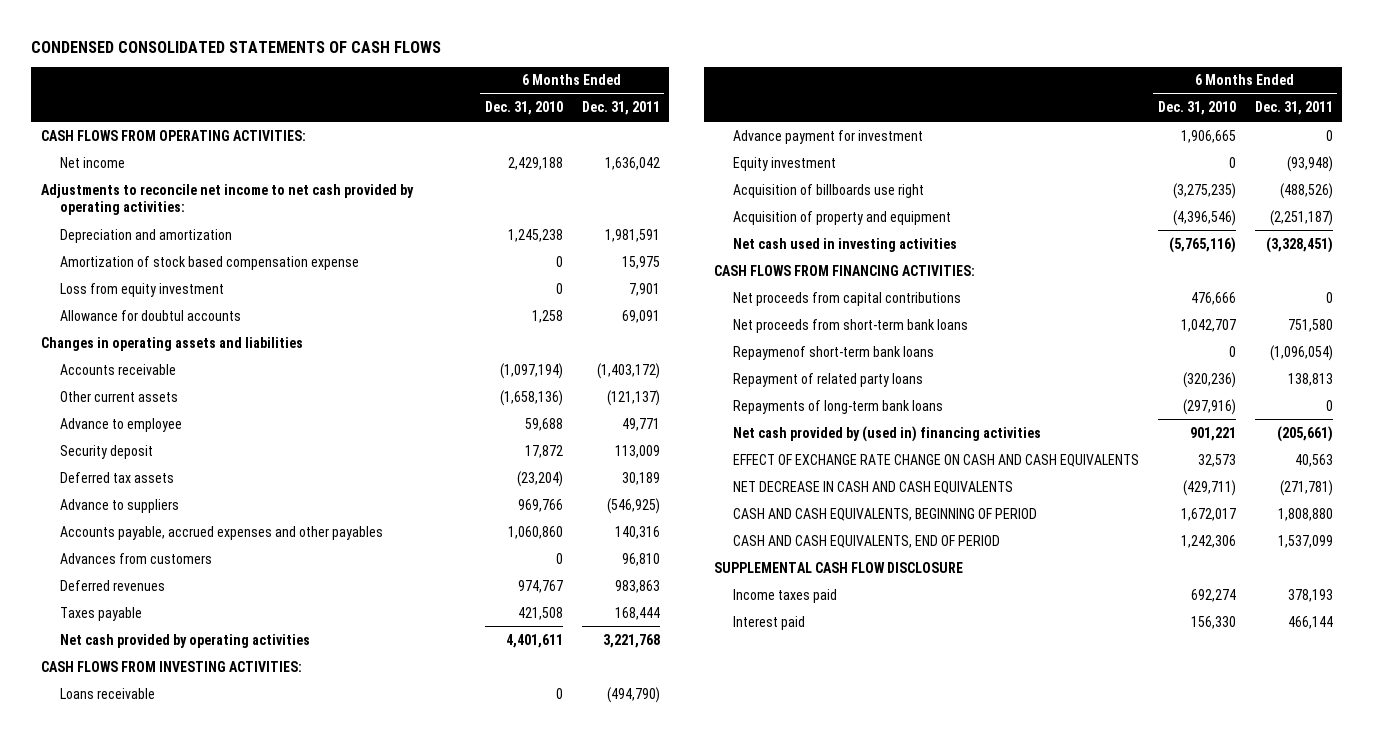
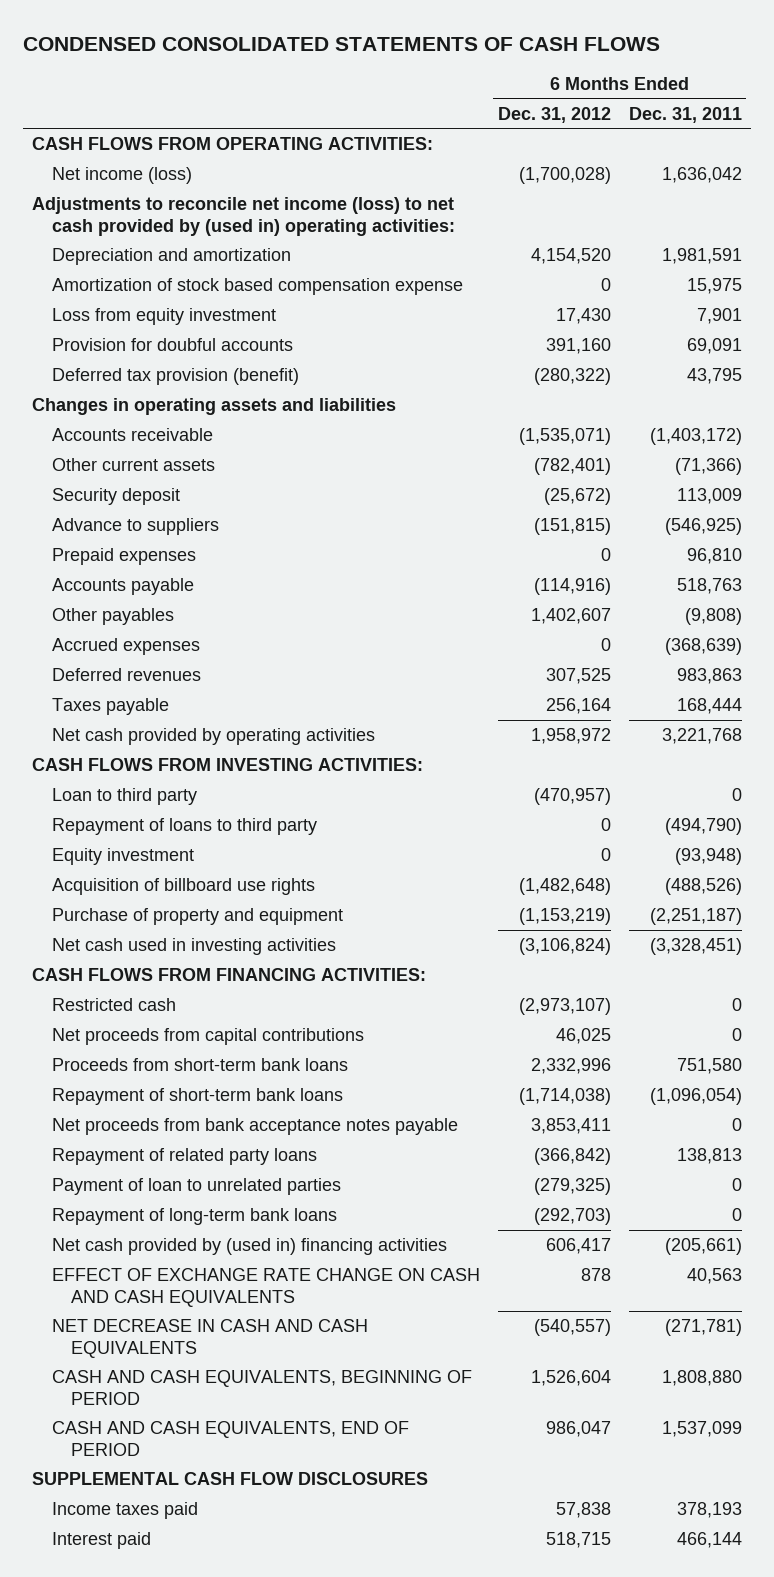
[484,101,563,116] Dec. 31, 2010 -> none
none -> [497,106,611,123] Dec. 31, 2012
[59,156,125,168] Net income -> [51,167,192,185] Net income (loss)
[40,183,414,216] Adjustments to reconcile net income to net cash provided by operating activities: -> [31,197,455,236] Adjustments to reconcile net income (loss) to net cash provided by (used in) operating activities:
[59,309,241,321] Allowance for doubtul accounts -> [51,338,293,352] Provision for doubful accounts
none -> [51,368,299,386] Deferred tax provision (benefit)
[59,417,182,432] Advance to employee -> none
[606,389,660,406] (121,137) -> [674,458,742,476] (71,366)
[59,471,174,483] Deferred tax assets -> none
[59,525,383,540] Accounts payable, accrued expenses and other payables -> none
[59,552,212,564] Advances from customers -> [51,548,196,566] Prepaid expenses
none -> [51,578,194,596] Accounts payable
none -> [51,608,174,626] Other payables
none -> [51,638,200,656] Accrued expenses
[732,129,923,144] Advance payment for investment -> none
[59,687,155,699] Loans receivable -> [51,788,197,806] Loan to third party
[606,686,660,703] (494,790) -> [731,788,742,802] 0
none -> [51,818,317,836] Repayment of loans to third party
[732,183,924,198] Acquisition of billboards use right -> [51,878,315,896] Acquisition of billboard use rights
[732,210,951,225] Acquisition of property and equipment -> [51,908,343,926] Purchase of property and equipment
none -> [51,998,176,1012] Restricted cash
[732,318,968,333] Net proceeds from short-term bank loans -> [51,1058,348,1072] Proceeds from short-term bank loans
[732,345,934,360] Repaymenof short-term bank loans -> [51,1088,343,1106] Repayment of short-term bank loans
none -> [51,1118,458,1136] Net proceeds from bank acceptance notes payable
none -> [51,1178,341,1196] Payment of loan to unrelated parties
[732,399,943,414] Repayments of long-term bank loans -> [51,1208,337,1226] Repayment of long-term bank loans
[713,561,963,573] SUPPLEMENTAL CASH FLOW DISCLOSURE -> [31,1472,428,1486] SUPPLEMENTAL CASH FLOW DISCLOSURES

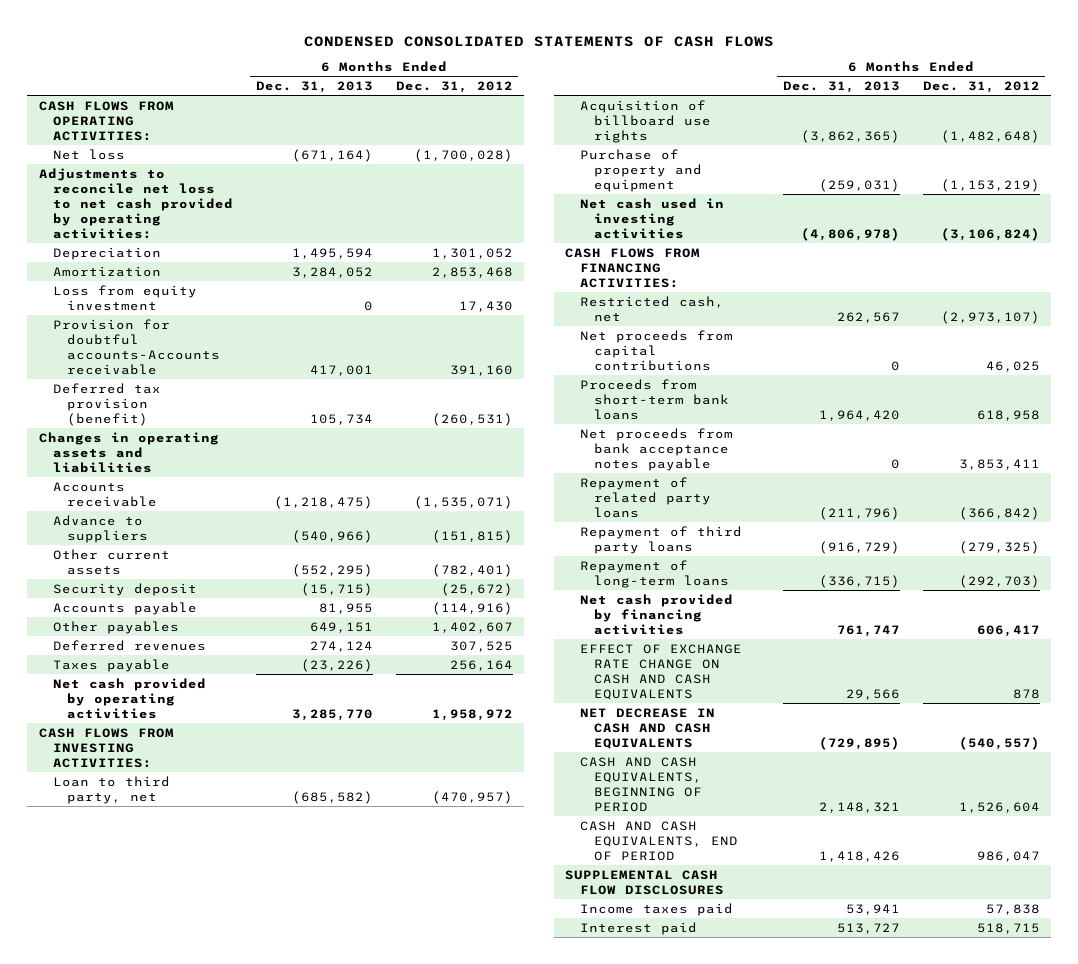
[628,106,742,123] Dec. 31, 2011 -> none
none -> [255,81,373,94] Dec. 31, 2013
[51,248,291,266] Depreciation and amortization -> none
[51,278,463,296] Amortization of stock based compensation expense -> none
[51,167,192,185] Net income (loss) -> [52,148,125,160] Net loss
[31,197,455,236] Adjustments to reconcile net income (loss) to net cash provided by (used in) operating activities: -> [38,167,233,240] Adjustments to reconcile net loss to net cash provided by operating activities:
none -> [52,246,161,260] Depreciation
none -> [52,265,161,277] Amortization
[51,338,293,352] Provision for doubful accounts -> [52,318,221,376] Provision for doubtful accounts-Accounts receivable
[533,368,611,386] (280,322) -> [431,412,513,426] (260,531)
[51,518,219,536] Advance to suppliers -> [52,514,149,543] Advance to suppliers
[51,548,196,566] Prepaid expenses -> none
[51,638,200,656] Accrued expenses -> none
[51,818,317,836] Repayment of loans to third party -> none
[51,848,194,866] Equity investment -> none
[51,788,197,806] Loan to third party -> [52,775,170,804] Loan to third party, net
[51,998,176,1012] Restricted cash -> [579,295,724,322] Restricted cash, net
[51,1088,343,1106] Repayment of short-term bank loans -> none
[530,1058,611,1075] 2,332,996 -> [976,409,1040,421] 618,958
[51,1178,341,1196] Payment of loan to unrelated parties -> [579,525,742,554] Repayment of third party loans
[51,1208,337,1226] Repayment of long-term bank loans -> [579,559,730,588] Repayment of long-term loans
[51,1238,447,1256] Net cash provided by (used in) financing activities -> [579,593,733,635] Net cash provided by financing activities

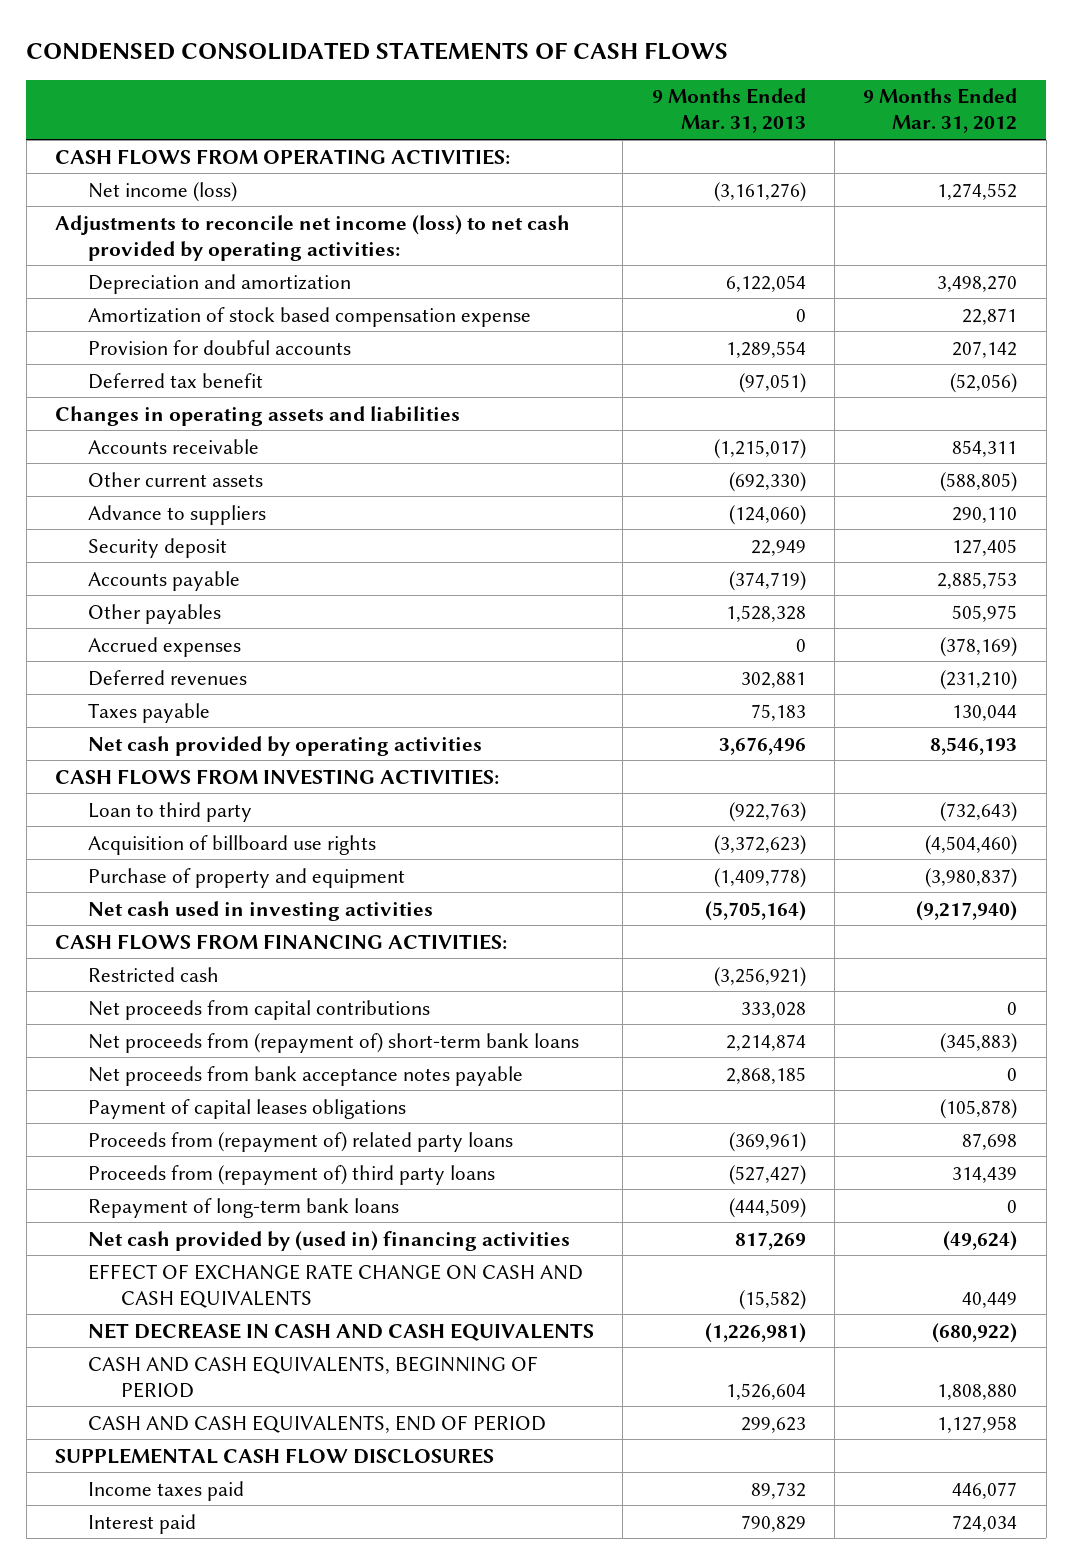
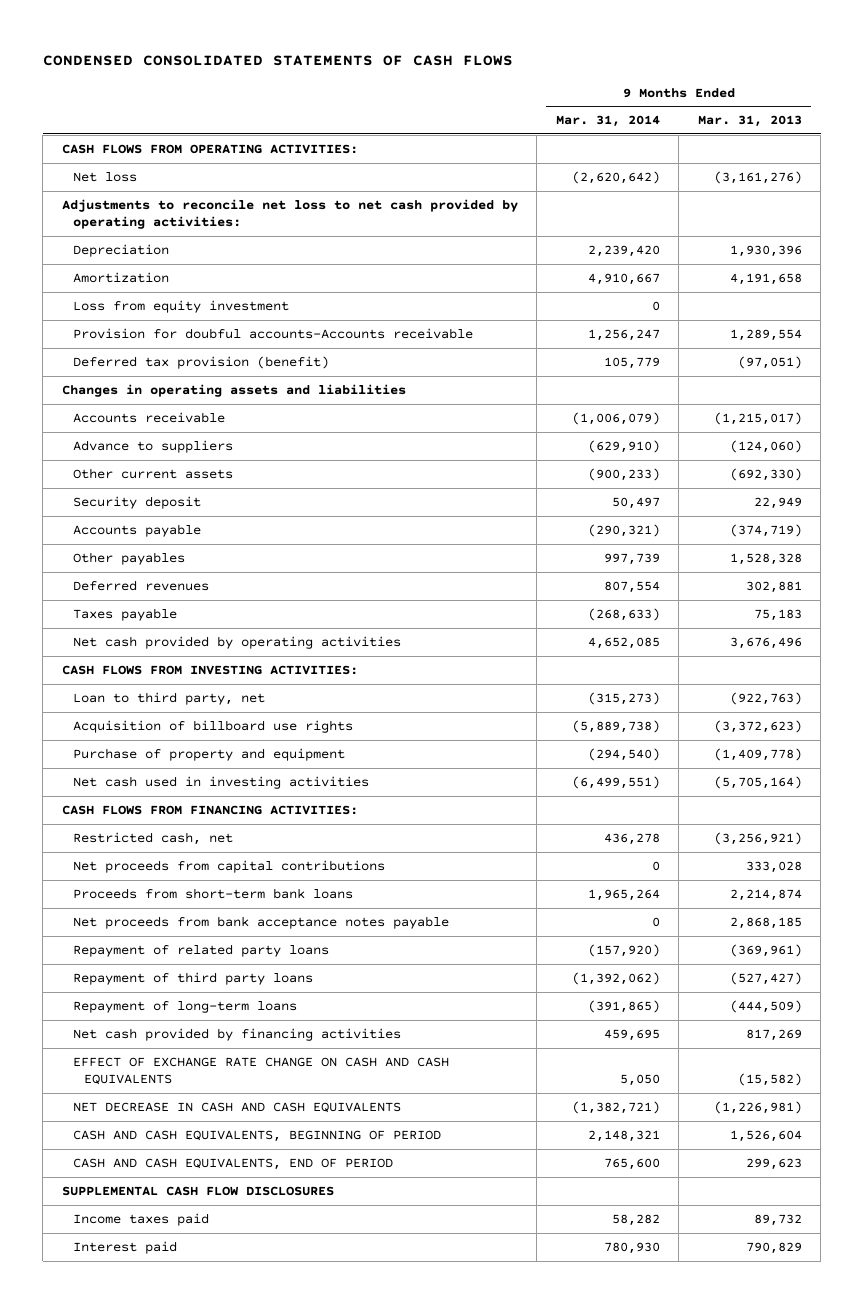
[863,88,1018,134] 9 Months Ended Mar. 31, 2012 -> none
none -> [555,115,660,128] Mar. 31, 2014
[87,273,351,294] Depreciation and amortization -> none
[87,306,531,327] Amortization of stock based compensation expense -> none
[87,181,237,202] Net income (loss) -> [72,171,137,182] Net loss
[54,214,570,261] Adjustments to reconcile net income (loss) to net cash provided by operating activities: -> [61,198,518,230] Adjustments to reconcile net loss to net cash provided by operating activities:
none -> [72,243,169,257] Depreciation
none -> [72,271,169,283] Amortization
none -> [72,299,289,313] Loss from equity investment
[87,339,351,355] Provision for doubful accounts -> [72,327,473,339] Provision for doubful accounts-Accounts receivable
[87,372,263,389] Deferred tax benefit -> [72,355,329,369] Deferred tax provision (benefit)
[87,471,263,487] Other current assets -> [72,467,233,479] Other current assets
[87,636,241,657] Accrued expenses -> none
[87,801,252,822] Loan to third party -> [72,691,265,705] Loan to third party, net
[87,966,219,982] Restricted cash -> [72,831,233,845] Restricted cash, net
[87,1032,579,1053] Net proceeds from (repayment of) short-term bank loans -> [72,887,353,899] Proceeds from short-term bank loans
[87,1098,406,1119] Payment of capital leases obligations -> none
[87,1131,513,1152] Proceeds from (repayment of) related party loans -> [72,943,329,957] Repayment of related party loans
[87,1164,495,1185] Proceeds from (repayment of) third party loans -> [72,971,313,985] Repayment of third party loans
[87,1197,399,1218] Repayment of long-term bank loans -> [72,1000,297,1013] Repayment of long-term loans
[87,1230,570,1251] Net cash provided by (used in) financing activities -> [72,1027,401,1041] Net cash provided by financing activities

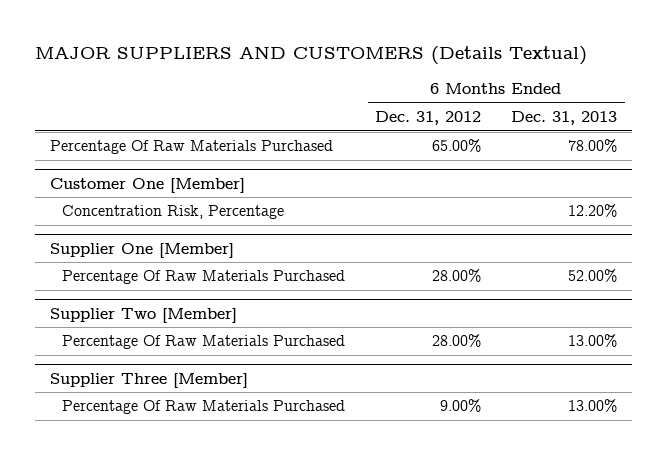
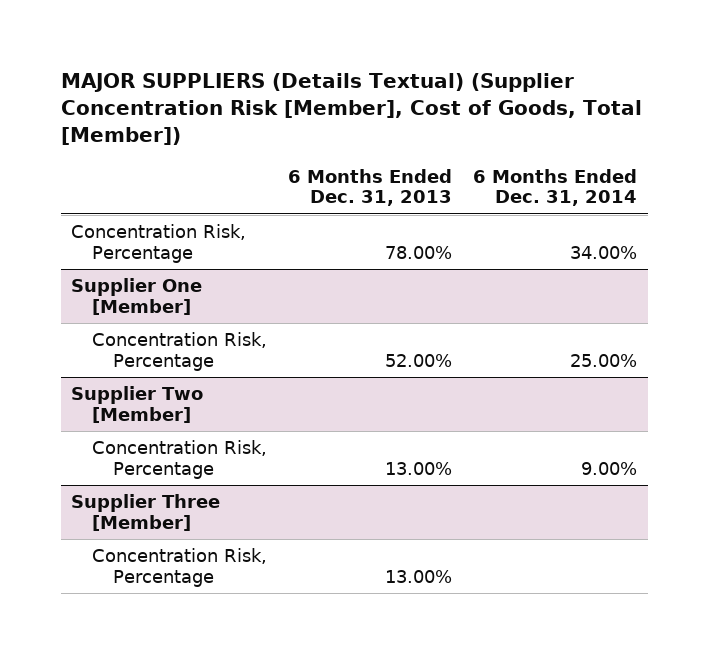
[35,46,588,66] MAJOR SUPPLIERS AND CUSTOMERS (Details Textual) -> [60,72,642,145] MAJOR SUPPLIERS (Details Textual) (Supplier Concentration Risk [Member], Cost of Goods, Total [Member])
[375,111,482,126] Dec. 31, 2012 -> none
none -> [473,168,638,207] 6 Months Ended Dec. 31, 2014
[50,140,334,155] Percentage Of Raw Materials Purchased -> none
[50,177,246,193] Customer One [Member] -> none
[568,204,618,218] 12.20% -> [385,245,453,259] 78.00%
[62,270,346,285] Percentage Of Raw Materials Purchased -> none
none -> [92,332,268,371] Concentration Risk, Percentage
[62,335,346,350] Percentage Of Raw Materials Purchased -> none
none -> [92,440,268,479] Concentration Risk, Percentage
[62,400,346,415] Percentage Of Raw Materials Purchased -> none
none -> [92,548,268,587] Concentration Risk, Percentage

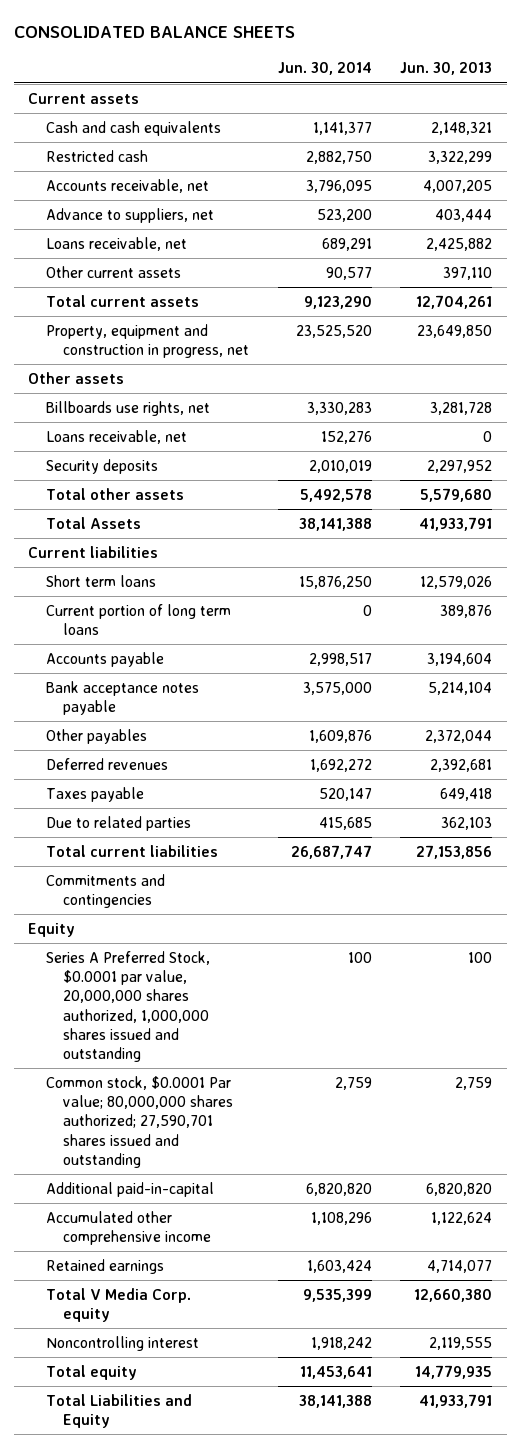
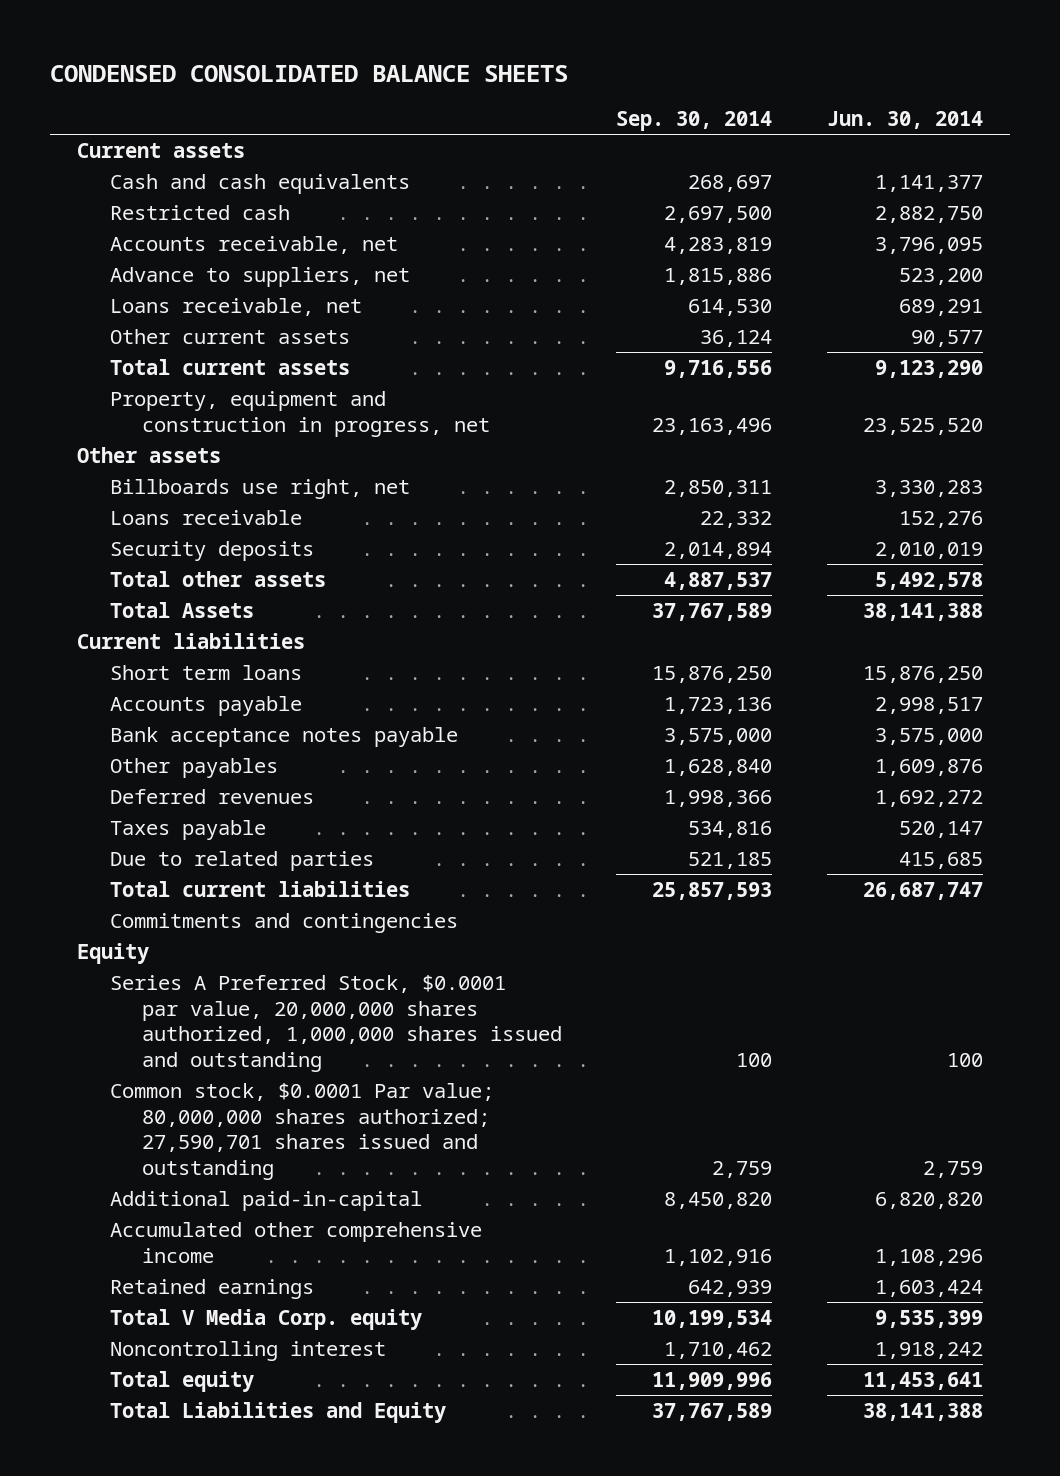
[13,25,295,38] CONSOLIDATED BALANCE SHEETS -> [50,65,569,83] CONDENSED CONSOLIDATED BALANCE SHEETS
[400,62,493,76] Jun. 30, 2013 -> none
none -> [616,111,773,132] Sep. 30, 2014
[45,400,210,416] Billboards use rights, net -> [109,479,410,500] Billboards use right, net
[45,429,187,444] Loans receivable, net -> [109,510,302,526] Loans receivable
[45,603,231,636] Current portion of long term loans -> none

